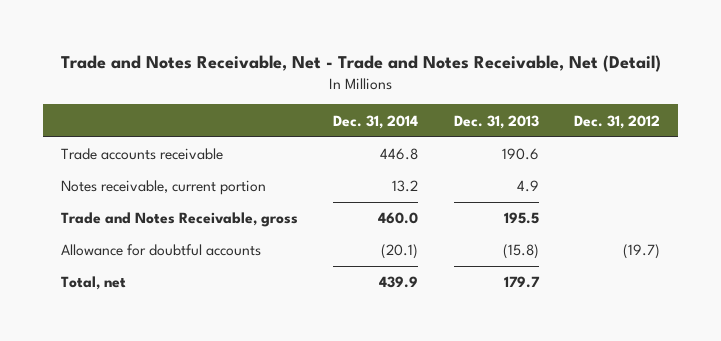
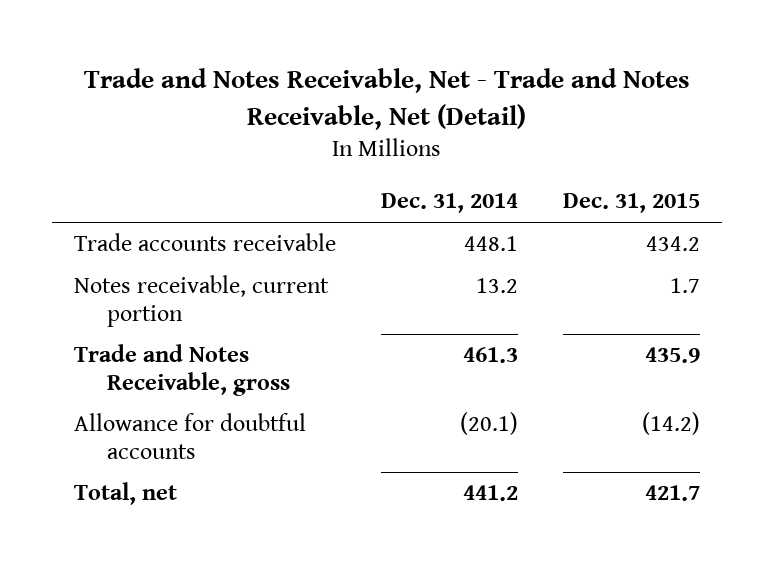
[453,114,539,129] Dec. 31, 2013 -> none
[574,114,661,129] Dec. 31, 2012 -> none
none -> [562,193,700,214] Dec. 31, 2015
[380,148,419,161] 446.8 -> [463,236,518,252] 448.1
[378,212,419,225] 460.0 -> [462,347,518,364] 461.3
[379,276,419,289] 439.9 -> [462,485,518,502] 441.2

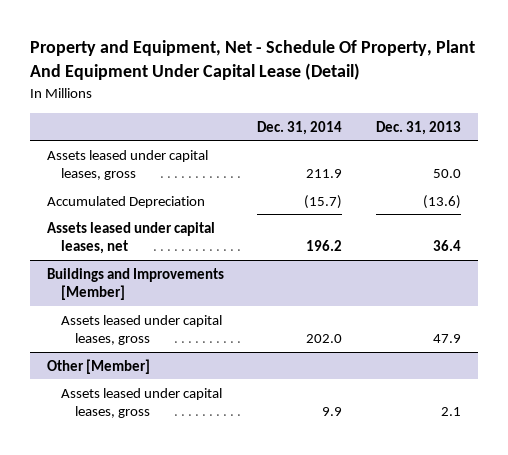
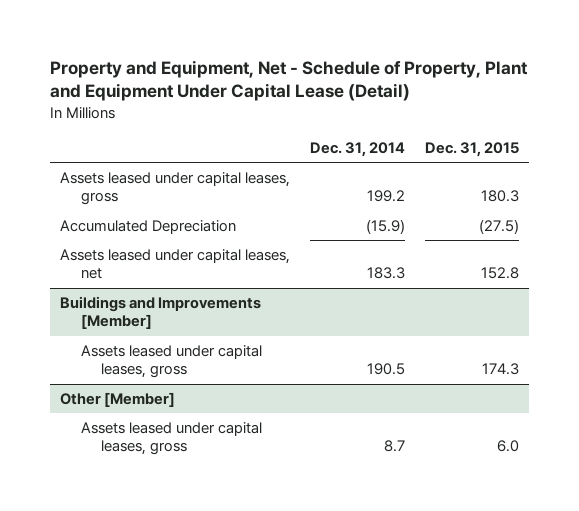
[29,40,475,81] Property and Equipment, Net - Schedule Of Property, Plant And Equipment Under Capital Lease (Detail) -> [50,59,529,102] Property and Equipment, Net - Schedule of Property, Plant and Equipment Under Capital Lease (Detail)
[376,120,462,135] Dec. 31, 2013 -> none
none -> [424,141,519,157] Dec. 31, 2015
[306,168,343,178] 211.9 -> [366,190,405,203] 199.2
[304,194,343,209] (15.7) -> [365,218,405,234] (15.9)
[306,239,343,251] 196.2 -> [366,267,405,280] 183.3
[306,333,343,343] 202.0 -> [366,363,405,376] 190.5
[322,406,343,416] 9.9 -> [383,440,405,453] 8.7

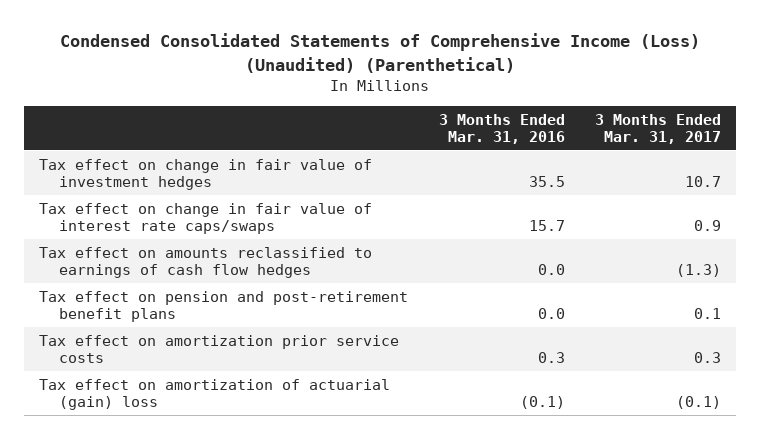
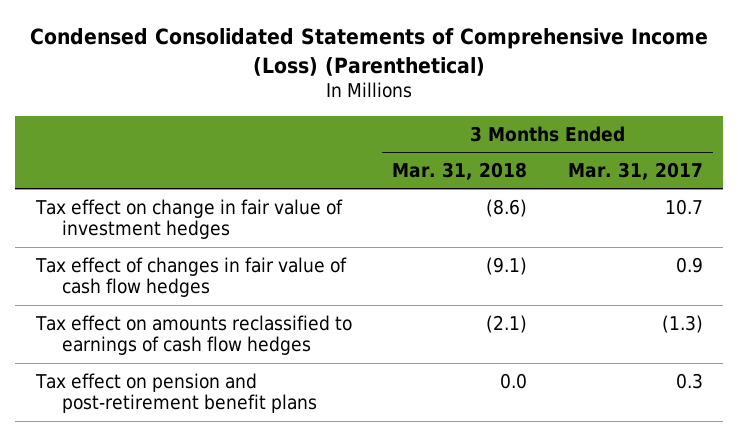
[60,33,701,73] Condensed Consolidated Statements of Comprehensive Income (Loss) (Unaudited) (Parenthetical) -> [30,27,709,76] Condensed Consolidated Statements of Comprehensive Income (Loss) (Parenthetical)
[438,113,565,145] 3 Months Ended Mar. 31, 2016 -> none
none -> [392,161,528,180] Mar. 31, 2018
[39,202,373,235] Tax effect on change in fair value of interest rate caps/swaps -> [34,256,347,298] Tax effect of changes in fair value of cash flow hedges
[39,334,400,364] Tax effect on amortization prior service costs -> none
[39,378,391,411] Tax effect on amortization of actuarial (gain) loss -> none
[693,308,721,320] 0.1 -> [675,372,703,389] 0.3

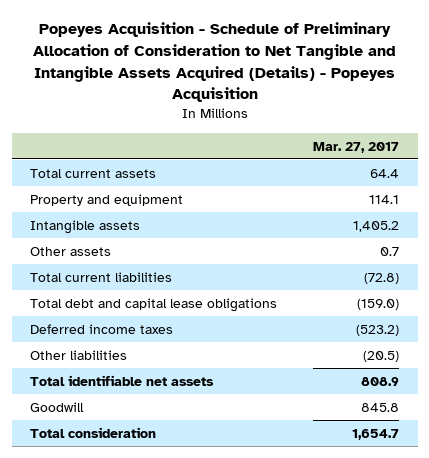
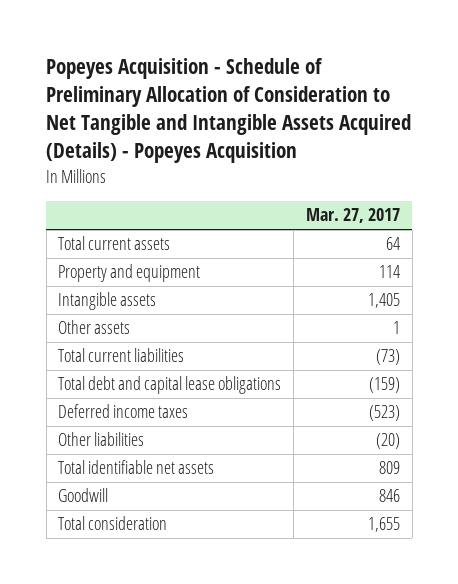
[370,168,400,178] 64.4 -> [386,237,401,251] 64
[369,194,400,204] 114.1 -> [379,265,401,279] 114
[353,220,400,232] 1,405.2 -> [368,293,401,309] 1,405
[380,246,400,256] 0.7 -> [393,321,401,335] 1
[364,272,400,284] (72.8) -> [376,349,401,366] (73)
[357,298,400,310] (159.0) -> [369,377,401,394] (159)
[356,324,400,336] (523.2) -> [369,405,401,422] (523)
[363,350,400,362] (20.5) -> [376,433,401,450] (20)
[361,376,400,386] 808.9 -> [379,461,401,475] 809
[361,402,400,412] 845.8 -> [379,489,401,503] 846
[352,428,400,440] 1,654.7 -> [368,517,401,533] 1,655

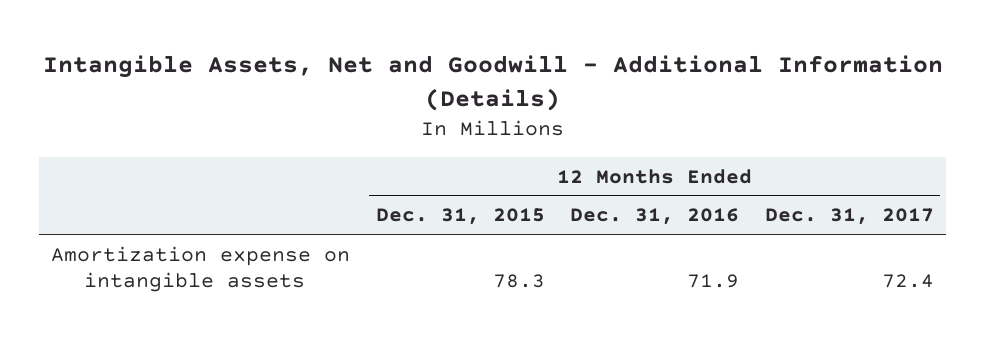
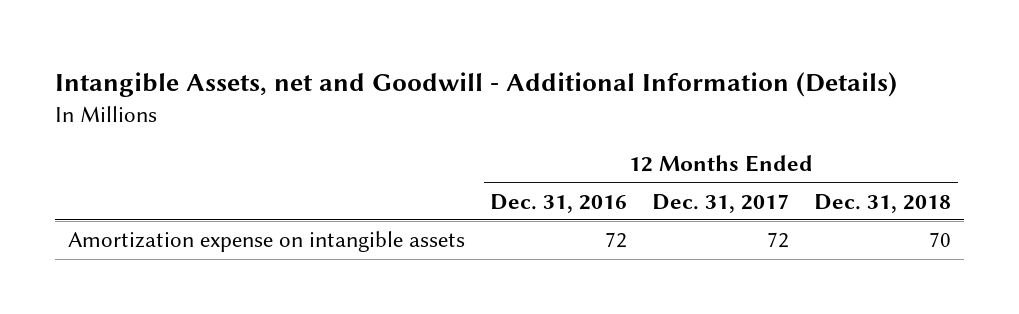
[42,55,943,111] Intangible Assets, Net and Goodwill - Additional Information (Details) -> [55,71,898,97] Intangible Assets, net and Goodwill - Additional Information (Details)
[375,208,545,226] Dec. 31, 2015 -> none
none -> [814,193,952,213] Dec. 31, 2018
[687,273,740,288] 71.9 -> [604,232,627,249] 72
[881,273,934,288] 72.4 -> [767,232,790,249] 72

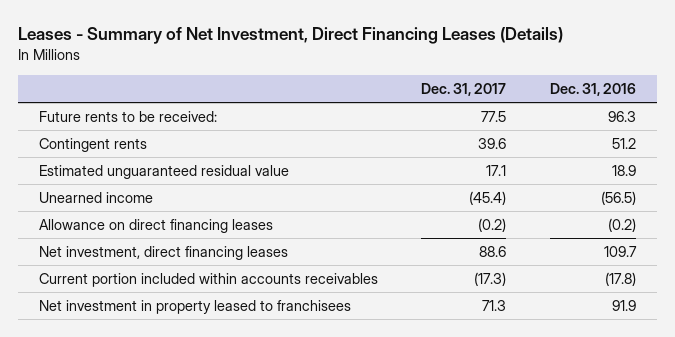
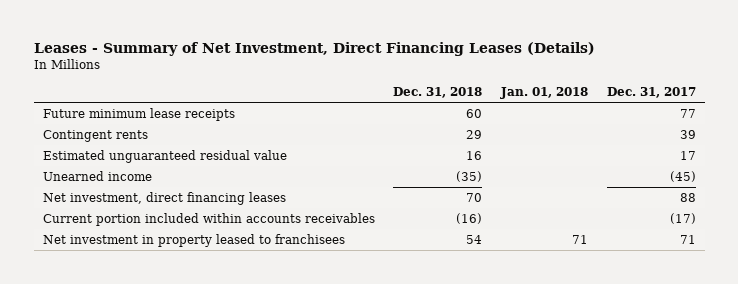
[549,82,636,96] Dec. 31, 2016 -> none
none -> [393,87,483,99] Dec. 31, 2018
none -> [499,87,588,100] Jan. 01, 2018
[39,111,218,123] Future rents to be received: -> none
[39,219,274,234] Allowance on direct financing leases -> none
none -> [42,107,235,121] Future minimum lease receipts
[478,138,507,150] 39.6 -> [679,129,696,139] 39
[486,165,507,177] 17.1 -> [679,150,696,160] 17
[469,191,507,206] (45.4) -> [669,170,696,182] (45)
[479,246,507,258] 88.6 -> [679,192,696,202] 88
[474,272,507,287] (17.3) -> [669,212,696,224] (17)
[482,300,507,312] 71.3 -> [679,234,696,244] 71

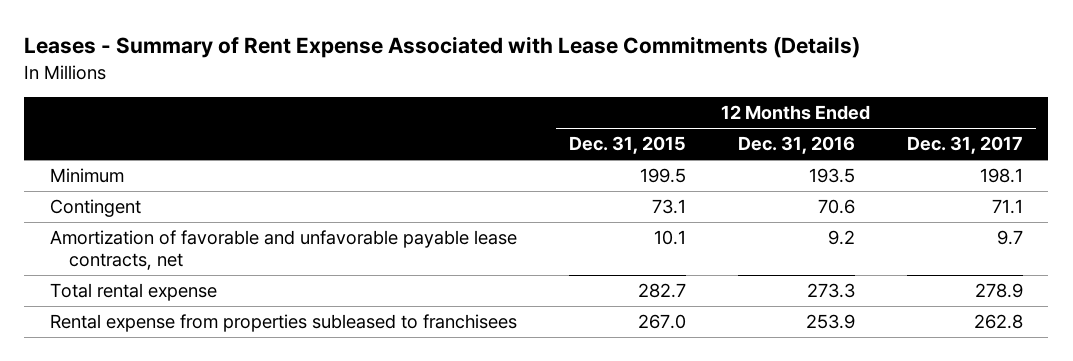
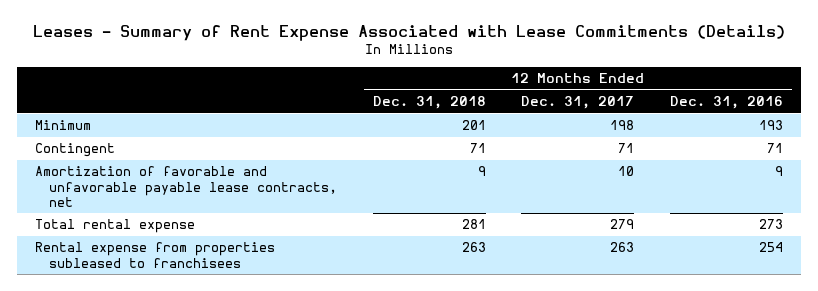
[569,136,687,155] Dec. 31, 2015 -> none
none -> [372,96,486,110] Dec. 31, 2018
[808,168,855,184] 193.5 -> [758,120,783,131] 193
[979,168,1023,184] 198.1 -> [610,120,635,131] 198
[817,199,855,215] 70.6 -> [766,143,783,154] 71
[991,199,1023,215] 71.1 -> [618,143,635,154] 71
[827,230,855,246] 9.2 -> [774,166,783,177] 9
[996,230,1023,246] 9.7 -> [618,166,635,177] 10
[806,283,855,299] 273.3 -> [758,219,783,230] 273
[974,283,1023,299] 278.9 -> [610,219,635,230] 279
[805,314,855,330] 253.9 -> [758,242,783,253] 254
[973,314,1023,330] 262.8 -> [610,242,635,253] 263

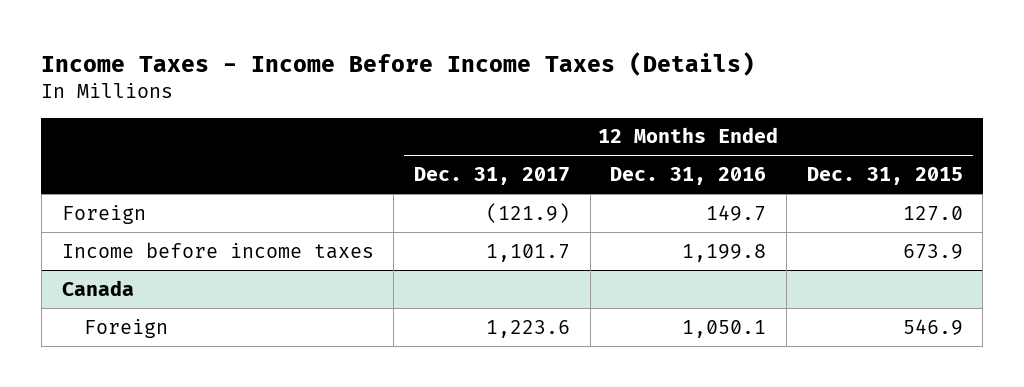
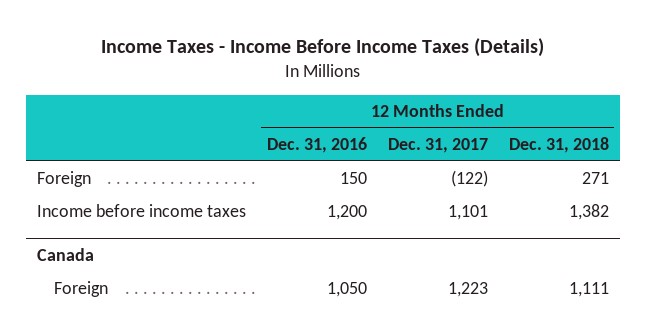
[806,167,963,186] Dec. 31, 2015 -> none
none -> [508,136,609,153] Dec. 31, 2018
[485,202,570,223] (121.9) -> [450,170,488,188] (122)
[706,204,767,221] 149.7 -> [339,172,367,185] 150
[485,243,570,262] 1,101.7 -> [447,205,488,221] 1,101
[682,243,767,262] 1,199.8 -> [326,205,367,221] 1,200
[485,319,570,338] 1,223.6 -> [447,282,488,298] 1,223
[682,319,767,338] 1,050.1 -> [326,282,367,298] 1,050

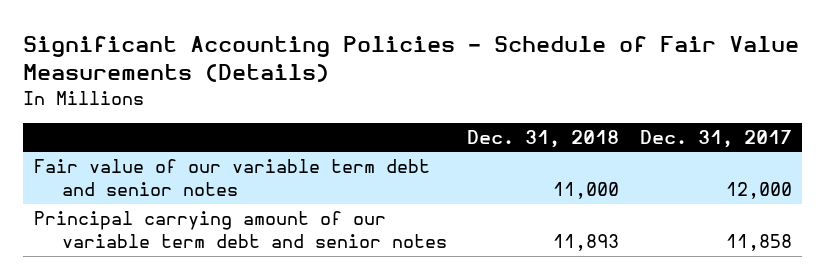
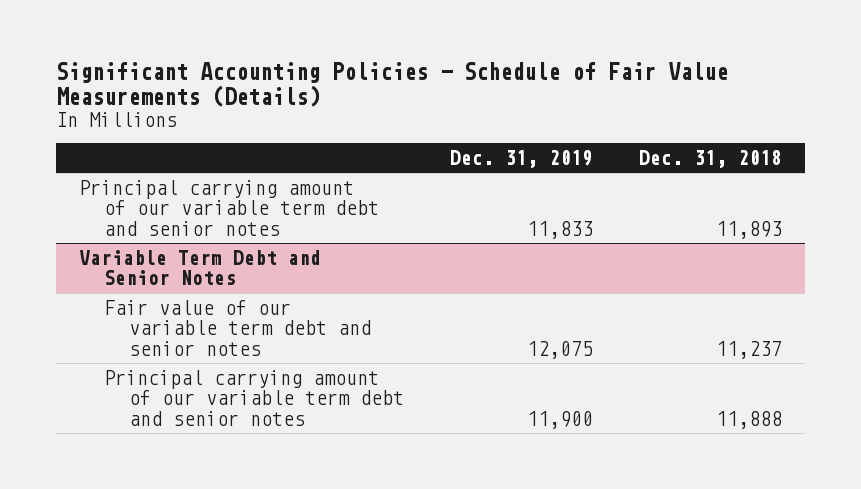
[639,130,792,149] Dec. 31, 2017 -> none
none -> [450,150,594,169] Dec. 31, 2019
[33,159,430,197] Fair value of our variable term debt and senior notes -> none
none -> [78,250,321,286] Variable Term Debt and Senior Notes
none -> [103,300,372,356] Fair value of our variable term debt and senior notes
none -> [103,370,405,426] Principal carrying amount of our variable term debt and senior notes

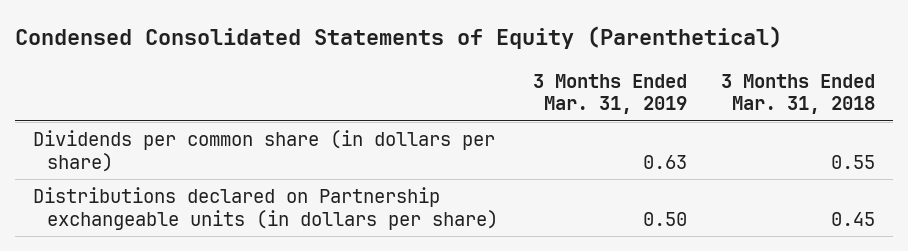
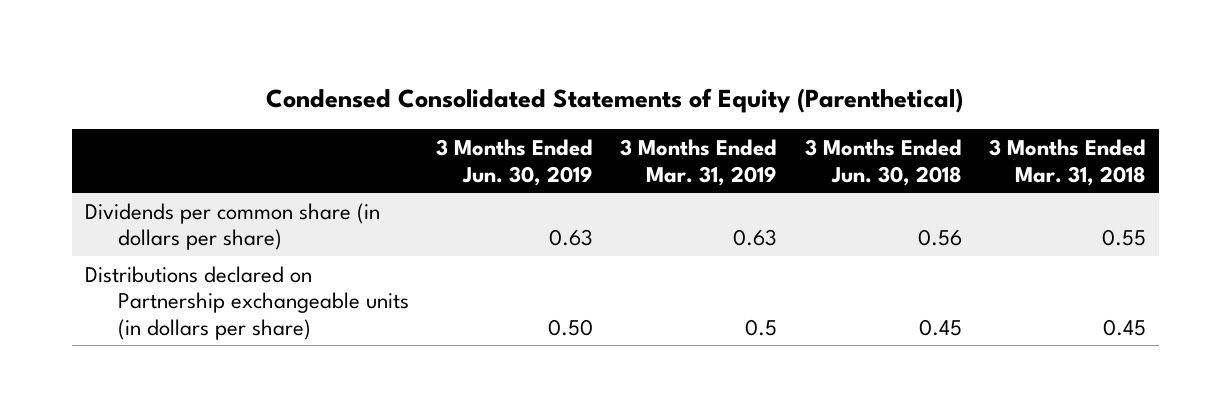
none -> [436,139,594,186] 3 Months Ended Jun. 30, 2019
none -> [804,139,962,186] 3 Months Ended Jun. 30, 2018
[642,211,687,226] 0.50 -> [745,318,778,336] 0.5

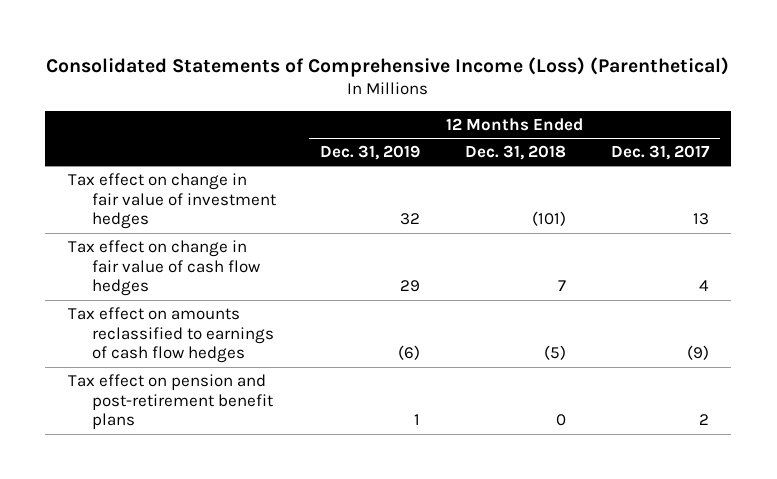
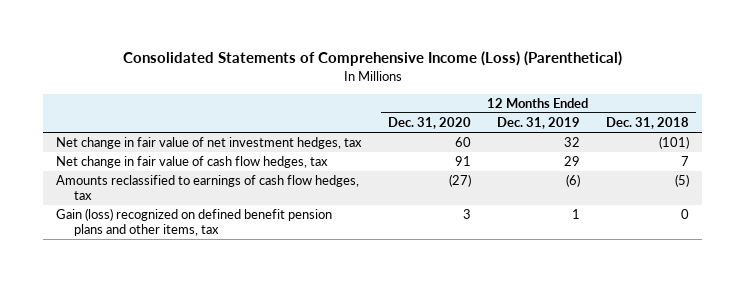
[610,144,710,160] Dec. 31, 2017 -> none
none -> [387,117,471,130] Dec. 31, 2020
[67,172,276,230] Tax effect on change in fair value of investment hedges -> [56,137,363,150] Net change in fair value of net investment hedges, tax
[67,239,260,297] Tax effect on change in fair value of cash flow hedges -> [56,156,329,169] Net change in fair value of cash flow hedges, tax
[67,306,274,364] Tax effect on amounts reclassified to earnings of cash flow hedges -> [56,175,360,201] Amounts reclassified to earnings of cash flow hedges, tax
[67,373,273,430] Tax effect on pension and post-retirement benefit plans -> [56,208,333,237] Gain (loss) recognized on defined benefit pension plans and other items, tax

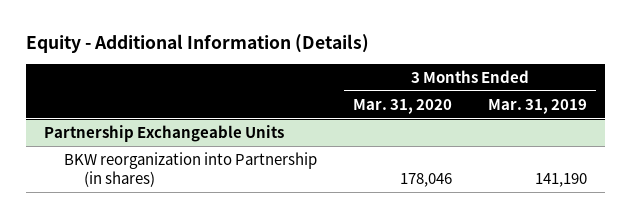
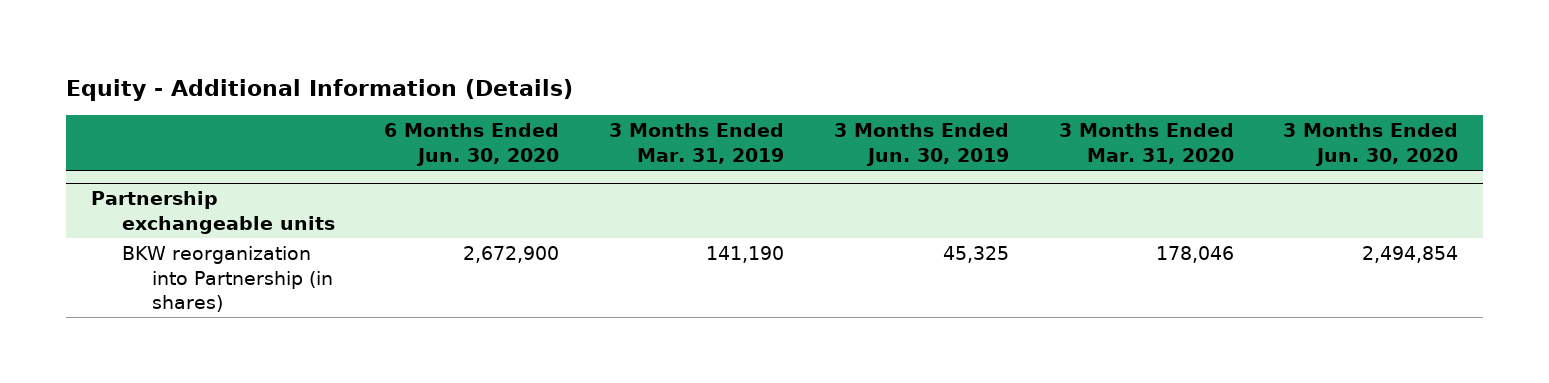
none -> [384,123,560,166] 6 Months Ended Jun. 30, 2020
none -> [833,123,1009,166] 3 Months Ended Jun. 30, 2019
none -> [1283,123,1459,166] 3 Months Ended Jun. 30, 2020
[43,124,284,142] Partnership Exchangeable Units -> [91,191,335,234] Partnership exchangeable units

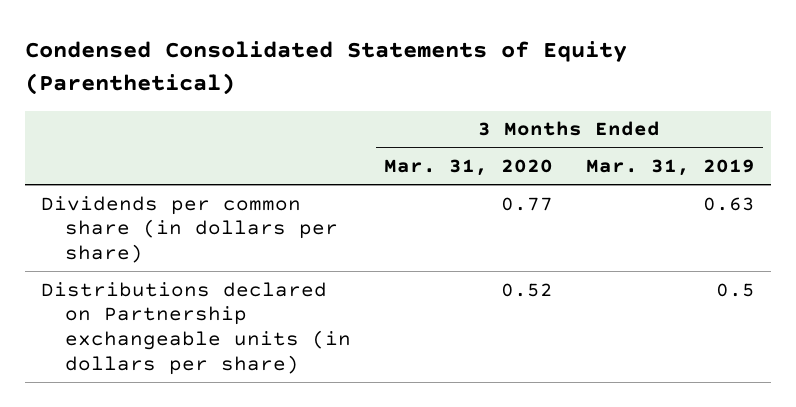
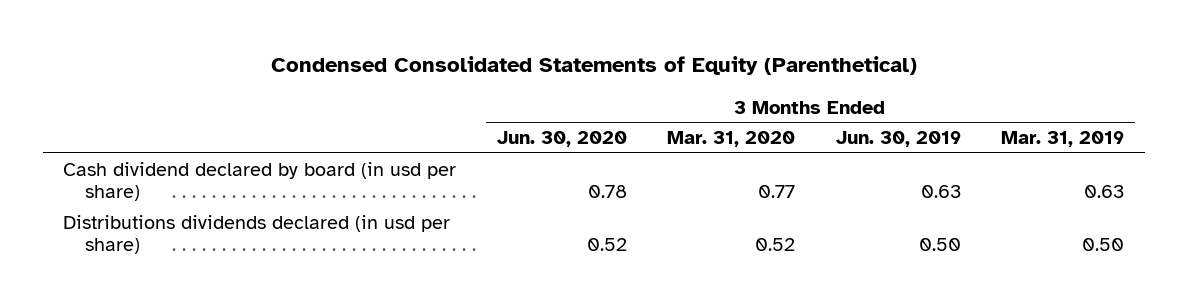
none -> [496,130,627,147] Jun. 30, 2020
none -> [835,130,961,147] Jun. 30, 2019
[40,195,338,264] Dividends per common share (in dollars per share) -> [62,161,456,202] Cash dividend declared by board (in usd per share)
[40,281,351,375] Distributions declared on Partnership exchangeable units (in dollars per share) -> [62,214,450,255] Distributions dividends declared (in usd per share)
[715,282,755,297] 0.5 -> [1082,238,1125,252] 0.50

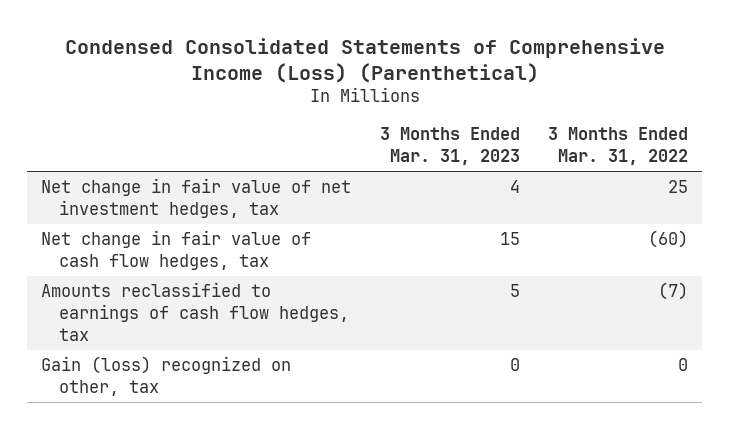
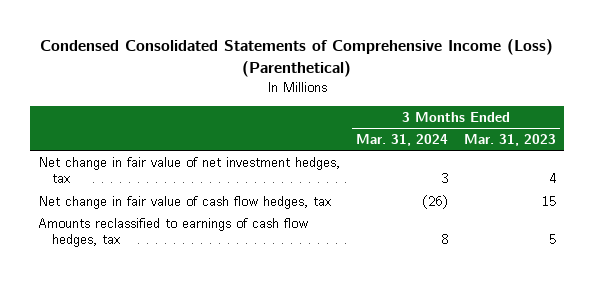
[547,127,688,166] 3 Months Ended Mar. 31, 2022 -> none
none -> [356,134,449,147] Mar. 31, 2024
[41,356,292,397] Gain (loss) recognized on other, tax -> none

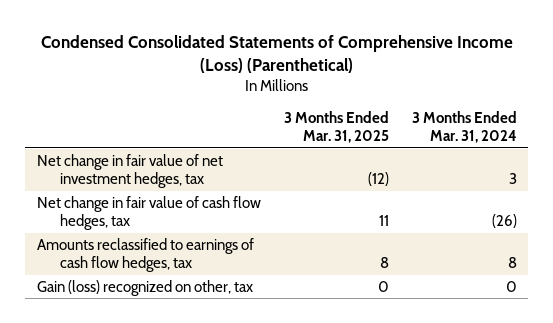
[464,134,557,147] Mar. 31, 2023 -> none
none -> [283,110,389,144] 3 Months Ended Mar. 31, 2025
none -> [36,279,253,296] Gain (loss) recognized on other, tax

